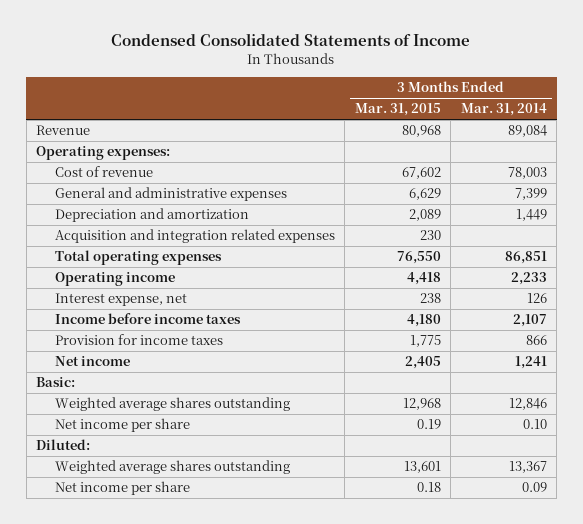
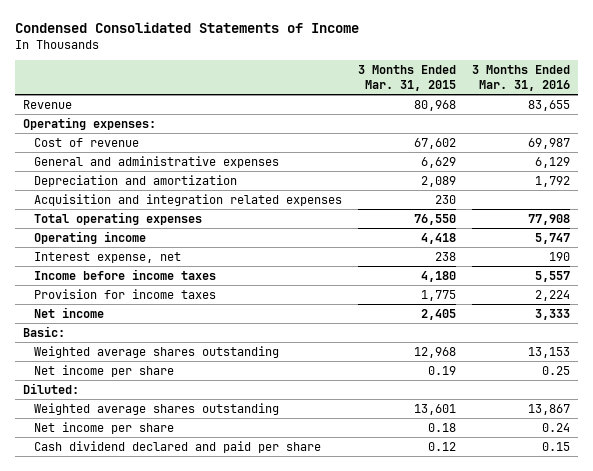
[460,103,547,117] Mar. 31, 2014 -> none
none -> [471,65,570,91] 3 Months Ended Mar. 31, 2016
none -> [33,440,321,453] Cash dividend declared and paid per share

